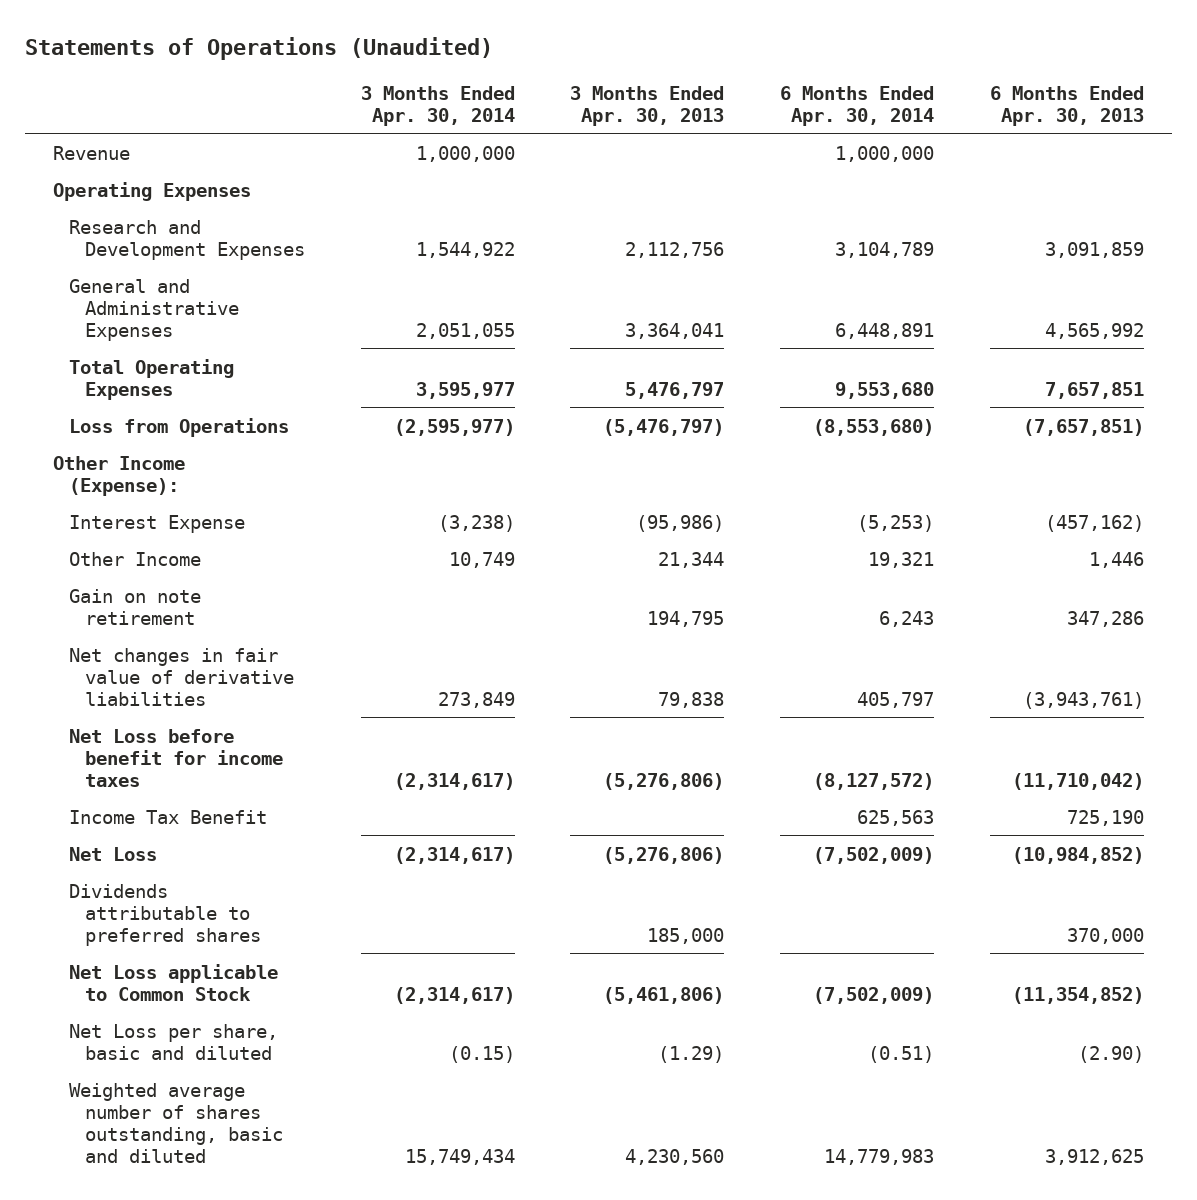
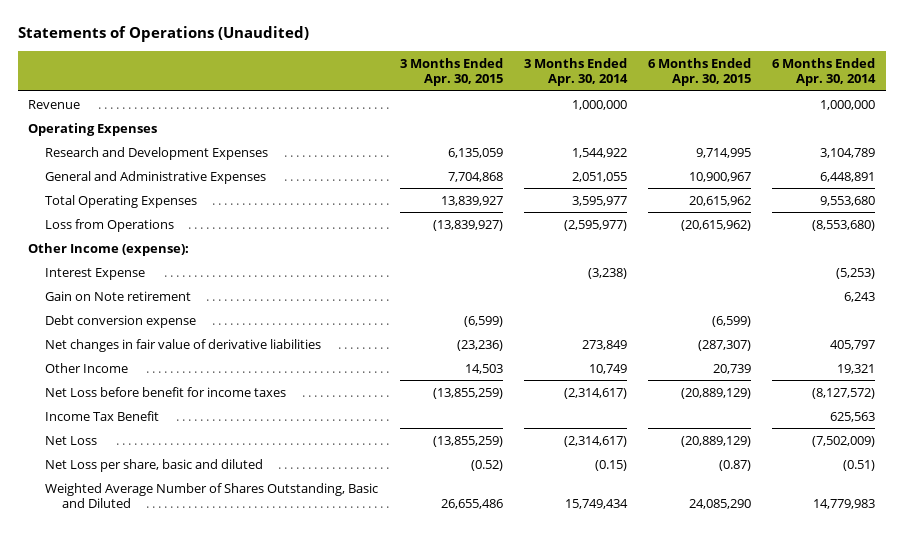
[570,85,725,126] 3 Months Ended Apr. 30, 2013 -> none
[990,85,1145,126] 6 Months Ended Apr. 30, 2013 -> none
none -> [399,57,503,87] 3 Months Ended Apr. 30, 2015
none -> [648,57,752,87] 6 Months Ended Apr. 30, 2015
[52,455,185,496] Other Income (Expense): -> [28,242,190,256] Other Income (expense):
[68,588,201,625] Gain on note retirement -> [45,290,192,301] Gain on Note retirement
none -> [45,314,197,328] Debt conversion expense
[68,551,201,566] Other Income -> [45,362,129,373] Other Income
[68,883,261,946] Dividends attributable to preferred shares -> none
[68,963,278,1001] Net Loss applicable to Common Stock -> none
[68,1082,283,1164] Weighted average number of shares outstanding, basic and diluted -> [45,482,379,509] Weighted Average Number of Shares Outstanding, Basic and Diluted

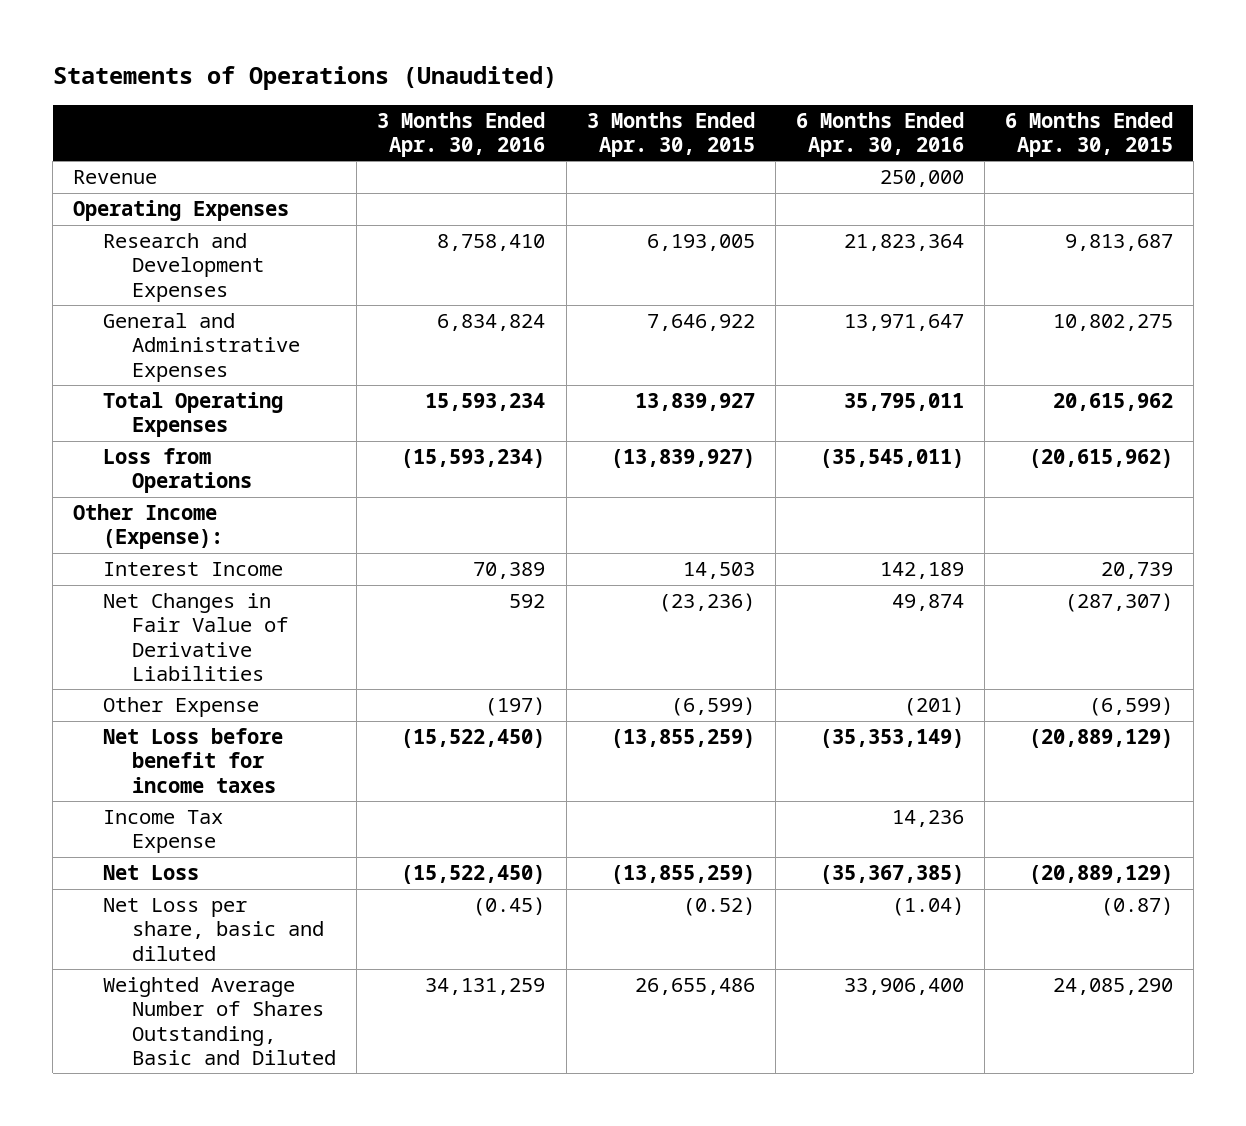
[523,57,628,87] 3 Months Ended Apr. 30, 2014 -> none
[772,57,877,87] 6 Months Ended Apr. 30, 2014 -> none
none -> [377,111,546,157] 3 Months Ended Apr. 30, 2016
none -> [795,111,964,157] 6 Months Ended Apr. 30, 2016
[447,147,503,158] 6,135,059 -> [646,234,755,252] 6,193,005
[696,147,752,158] 9,714,995 -> [1064,234,1173,252] 9,813,687
[447,171,503,182] 7,704,868 -> [646,314,755,332] 7,646,922
[689,171,752,182] 10,900,967 -> [1052,314,1173,332] 10,802,275
[45,267,146,280] Interest Expense -> none
[45,290,192,301] Gain on Note retirement -> none
[45,314,197,328] Debt conversion expense -> none
[28,242,190,256] Other Income (expense): -> [73,504,223,550] Other Income (Expense):
none -> [102,562,283,577] Interest Income
[45,338,322,352] Net changes in fair value of derivative liabilities -> [102,593,289,681] Net Changes in Fair Value of Derivative Liabilities
[45,362,129,373] Other Income -> [102,697,259,718] Other Expense
[464,363,503,374] 14,503 -> [670,697,755,717] (6,599)
[713,363,752,374] 20,739 -> [1088,697,1173,717] (6,599)
[45,410,160,421] Income Tax Benefit -> [102,810,223,854] Income Tax Expense

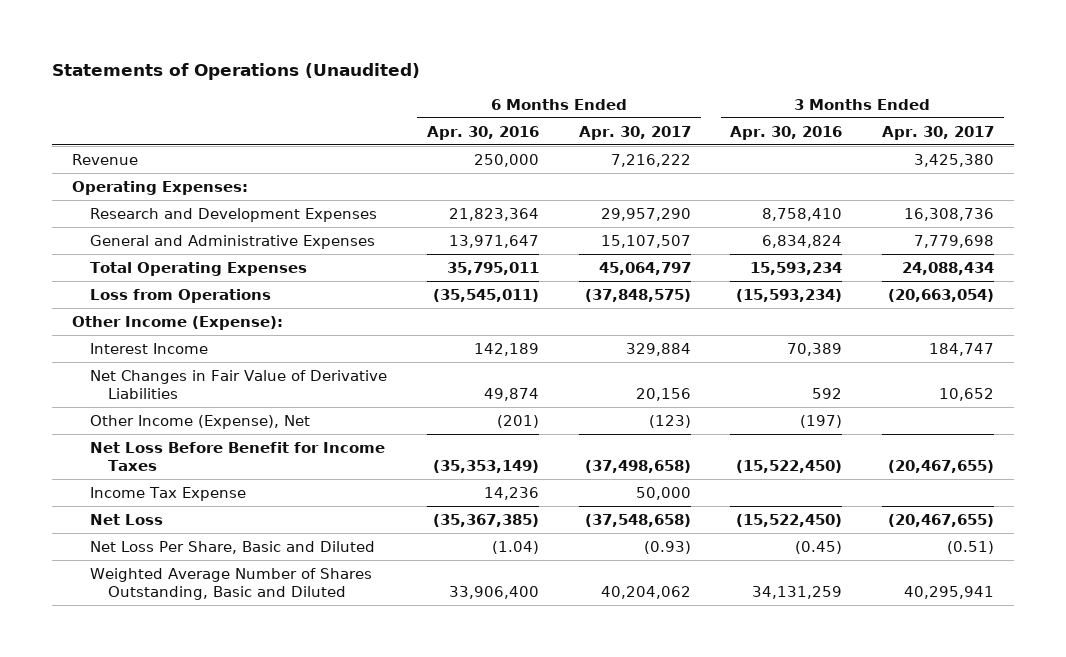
[586,111,755,157] 3 Months Ended Apr. 30, 2015 -> none
[1004,111,1173,157] 6 Months Ended Apr. 30, 2015 -> none
none -> [578,125,691,140] Apr. 30, 2017
none -> [882,125,995,140] Apr. 30, 2017
[73,200,290,222] Operating Expenses -> [72,181,249,196] Operating Expenses:
[102,697,259,718] Other Expense -> [90,415,311,430] Other Income (Expense), Net
[102,728,283,793] Net Loss before benefit for income taxes -> [90,442,386,471] Net Loss Before Benefit for Income Taxes
[102,898,325,961] Net Loss per share, basic and diluted -> [90,541,376,555] Net Loss Per Share, Basic and Diluted

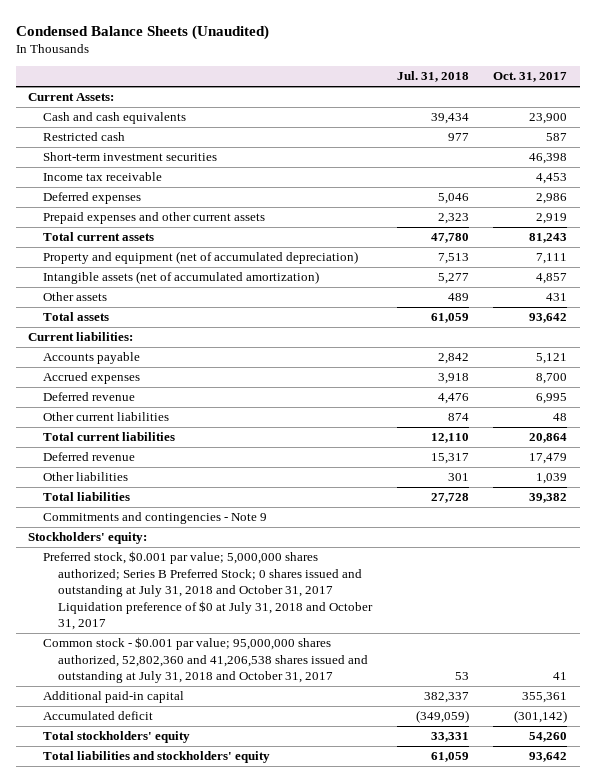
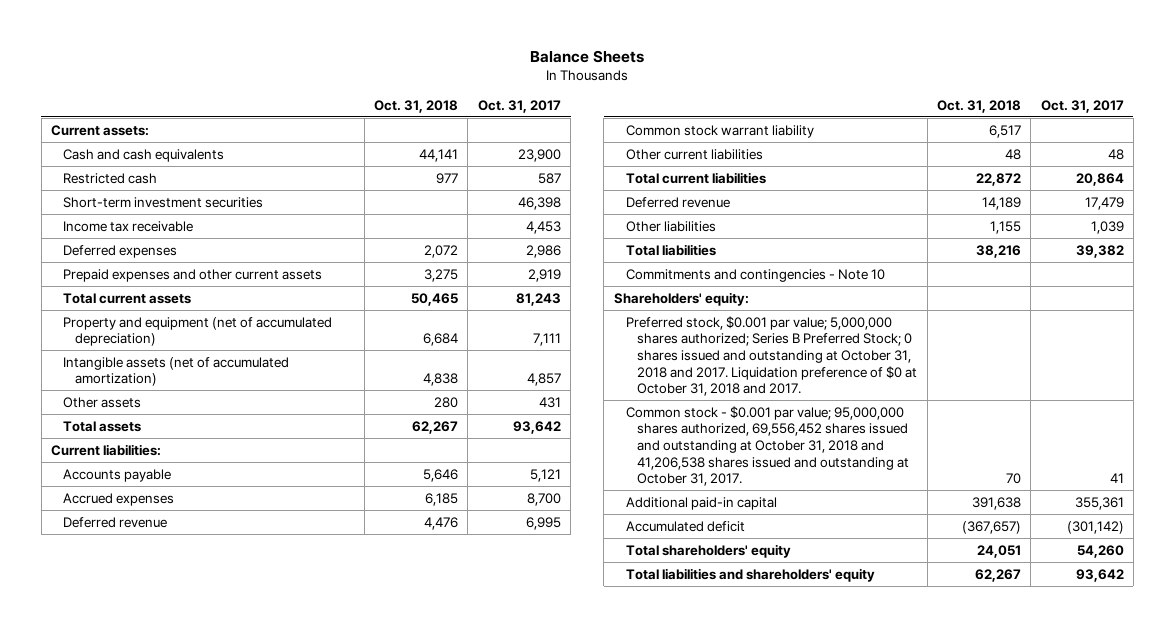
[15,24,269,40] Condensed Balance Sheets (Unaudited) -> [530,49,645,63] Balance Sheets
[396,71,469,83] Jul. 31, 2018 -> none
none -> [374,99,459,113] Oct. 31, 2018
[27,93,114,102] Current Assets: -> [50,124,149,136] Current assets:
none -> [625,124,814,138] Common stock warrant liability
[42,512,267,525] Commitments and contingencies - Note 9 -> [625,268,885,282] Commitments and contingencies - Note 10
[27,532,147,545] Stockholders' equity: -> [613,291,749,306] Shareholders' equity:
[42,551,373,631] Preferred stock, $0.001 par value; 5,000,000 shares authorized; Series B Preferred Stock; 0 shares issued and outstanding at July 31, 2018 and October 31, 2017 Liquidation preference of $0 at July 31, 2018 and October 31, 2017 -> [625,315,918,397] Preferred stock, $0.001 par value; 5,000,000 shares authorized; Series B Preferred Stock; 0 shares issued and outstanding at October 31, 2018 and 2017. Liquidation preference of $0 at October 31, 2018 and 2017.
[42,637,368,684] Common stock - $0.001 par value; 95,000,000 shares authorized, 52,802,360 and 41,206,538 shares issued and outstanding at July 31, 2018 and October 31, 2017 -> [625,405,910,487] Common stock - $0.001 par value; 95,000,000 shares authorized, 69,556,452 shares issued and outstanding at October 31, 2018 and 41,206,538 shares issued and outstanding at October 31, 2017.
[42,731,190,744] Total stockholders' equity -> [625,543,791,558] Total shareholders' equity
[42,751,270,764] Total liabilities and stockholders' equity -> [625,567,875,582] Total liabilities and shareholders' equity

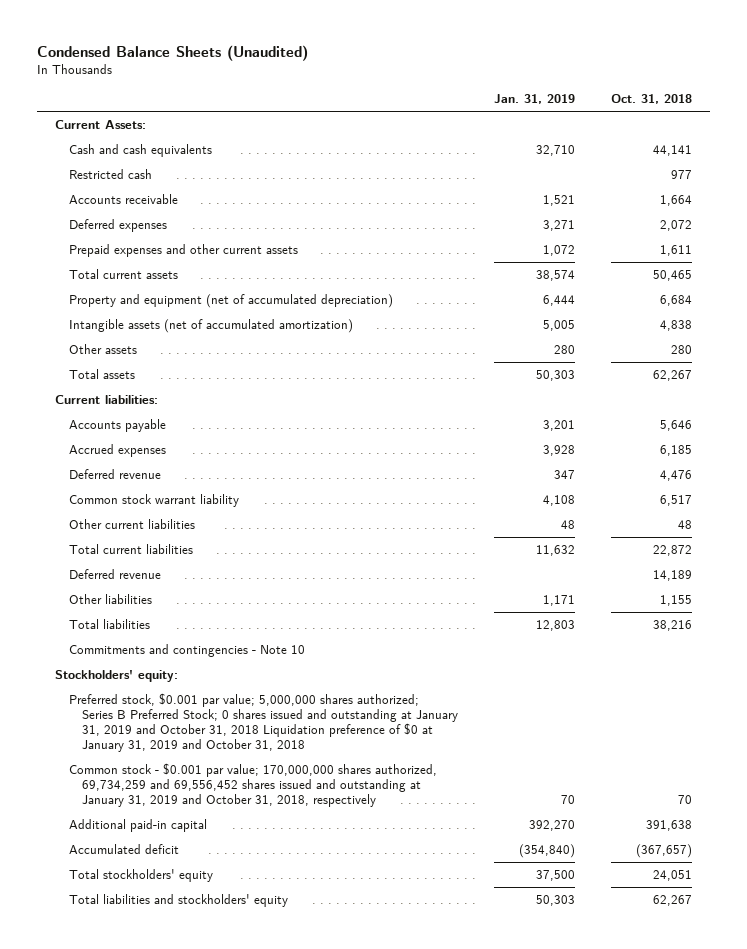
[530,49,645,63] Balance Sheets -> [37,44,309,61] Condensed Balance Sheets (Unaudited)
[477,99,561,113] Oct. 31, 2017 -> none
none -> [494,94,576,105] Jan. 31, 2019
[50,124,149,136] Current assets: -> [55,119,147,129] Current Assets:
[62,196,263,208] Short-term investment securities -> none
[62,220,193,232] Income tax receivable -> none
none -> [68,193,178,204] Accounts receivable
[424,268,459,282] 3,275 -> [660,244,693,256] 1,611
[613,291,749,306] Shareholders' equity: -> [55,669,179,682] Stockholders' equity:
[625,315,918,397] Preferred stock, $0.001 par value; 5,000,000 shares authorized; Series B Preferred Stock; 0 shares issued and outstanding at October 31, 2018 and 2017. Liquidation preference of $0 at October 31, 2018 and 2017. -> [68,692,459,753] Preferred stock, $0.001 par value; 5,000,000 shares authorized; Series B Preferred Stock; 0 shares issued and outstanding at January 31, 2019 and October 31, 2018 Liquidation preference of $0 at January 31, 2019 and October 31, 2018
[625,405,910,487] Common stock - $0.001 par value; 95,000,000 shares authorized, 69,556,452 shares issued and outstanding at October 31, 2018 and 41,206,538 shares issued and outstanding at October 31, 2017. -> [68,762,437,808] Common stock - $0.001 par value; 170,000,000 shares authorized, 69,734,259 and 69,556,452 shares issued and outstanding at January 31, 2019 and October 31, 2018, respectively
[625,543,791,558] Total shareholders' equity -> [68,868,213,882] Total stockholders' equity
[625,567,875,582] Total liabilities and shareholders' equity -> [68,893,288,907] Total liabilities and stockholders' equity

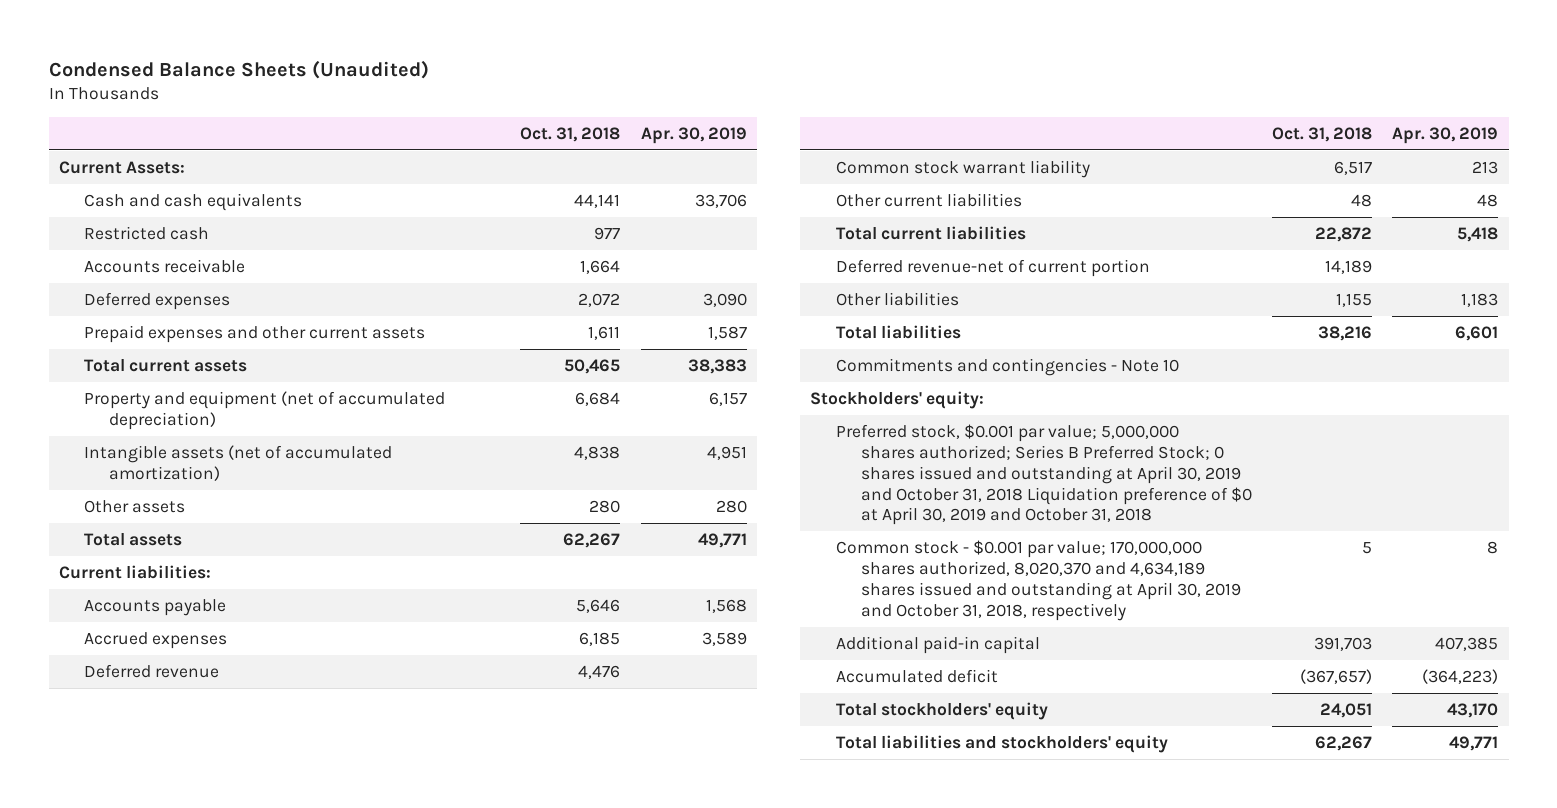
[494,94,576,105] Jan. 31, 2019 -> none
none -> [640,126,747,144] Apr. 30, 2019
[68,568,161,579] Deferred revenue -> [835,259,1150,278] Deferred revenue-net of current portion
[68,692,459,753] Preferred stock, $0.001 par value; 5,000,000 shares authorized; Series B Preferred Stock; 0 shares issued and outstanding at January 31, 2019 and October 31, 2018 Liquidation preference of $0 at January 31, 2019 and October 31, 2018 -> [835,424,1253,526] Preferred stock, $0.001 par value; 5,000,000 shares authorized; Series B Preferred Stock; 0 shares issued and outstanding at April 30, 2019 and October 31, 2018 Liquidation preference of $0 at April 30, 2019 and October 31, 2018
[68,762,437,808] Common stock - $0.001 par value; 170,000,000 shares authorized, 69,734,259 and 69,556,452 shares issued and outstanding at January 31, 2019 and October 31, 2018, respectively -> [835,540,1242,621] Common stock - $0.001 par value; 170,000,000 shares authorized, 8,020,370 and 4,634,189 shares issued and outstanding at April 30, 2019 and October 31, 2018, respectively
[678,795,693,805] 70 -> [1362,542,1373,555] 5
[646,819,693,831] 391,638 -> [1314,637,1373,652] 391,703

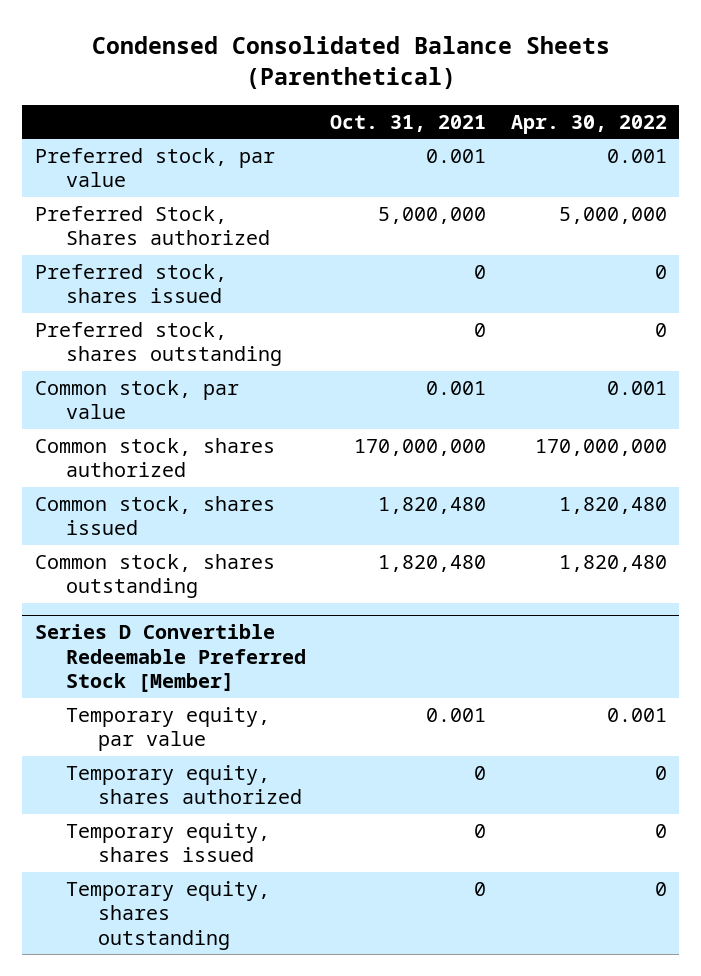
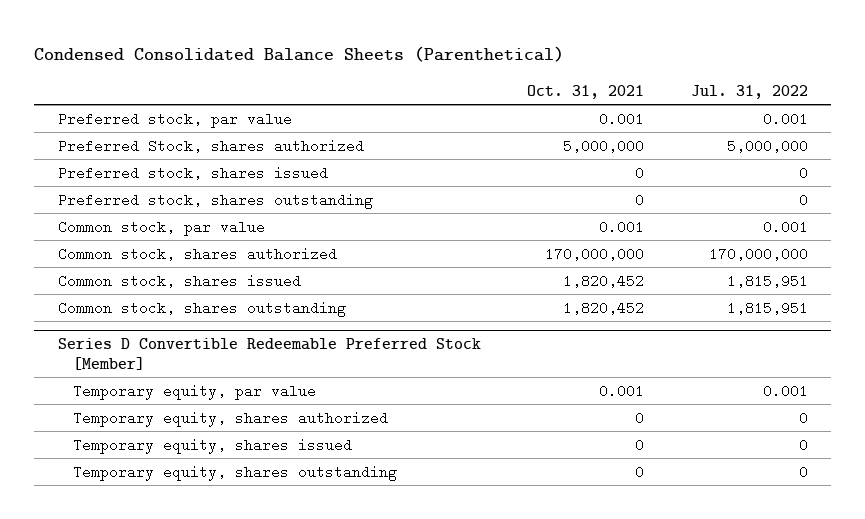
[510,114,667,134] Apr. 30, 2022 -> none
none -> [690,84,808,99] Jul. 31, 2022
[34,205,271,246] Preferred Stock, Shares authorized -> [57,138,364,153] Preferred Stock, shares authorized
[378,496,487,514] 1,820,480 -> [563,273,645,288] 1,820,452
[378,554,487,572] 1,820,480 -> [563,300,645,315] 1,820,452

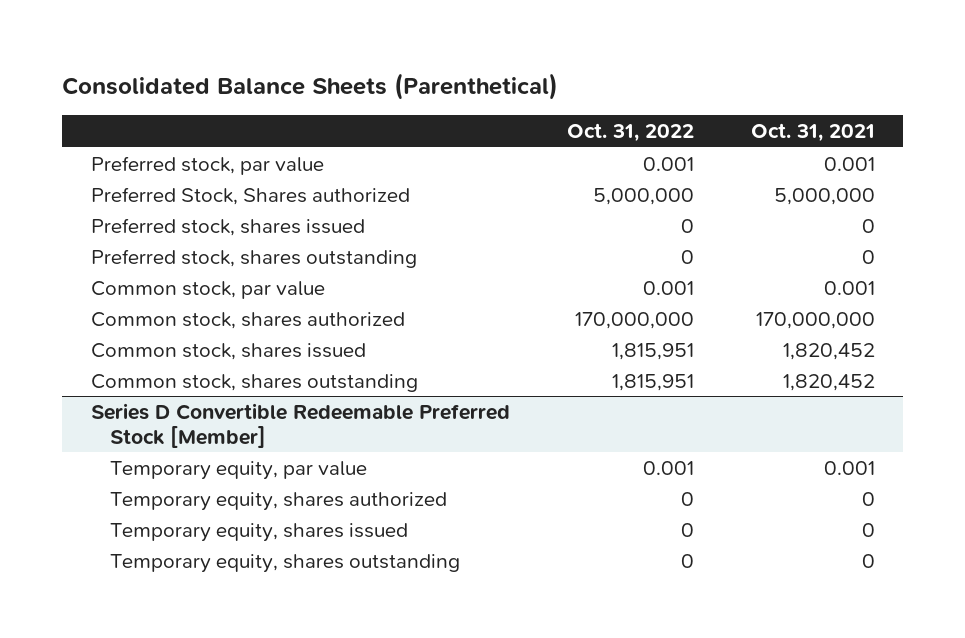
[34,46,565,63] Condensed Consolidated Balance Sheets (Parenthetical) -> [61,73,558,101] Consolidated Balance Sheets (Parenthetical)
[690,84,808,99] Jul. 31, 2022 -> none
none -> [566,123,694,143] Oct. 31, 2022
[57,138,364,153] Preferred Stock, shares authorized -> [90,186,410,205] Preferred Stock, Shares authorized

